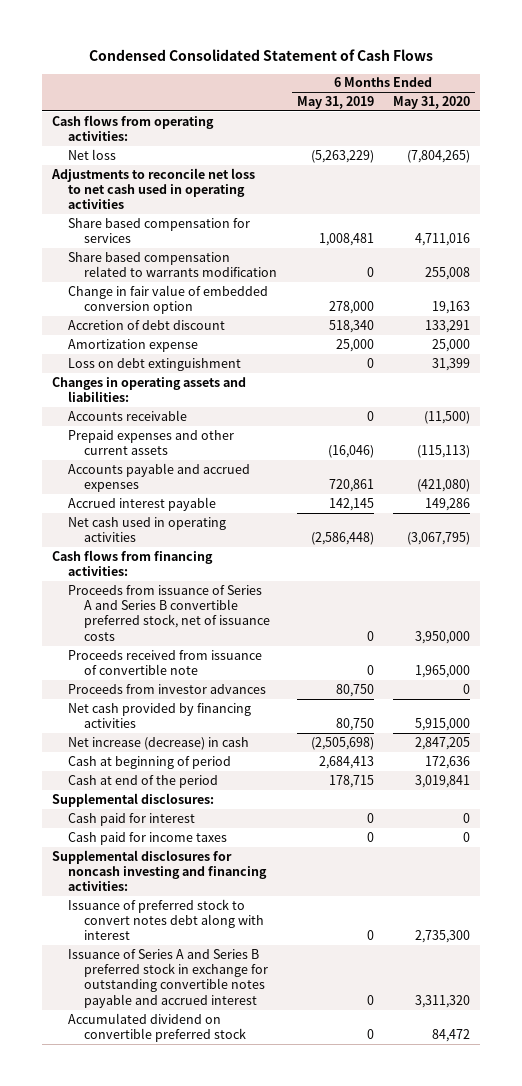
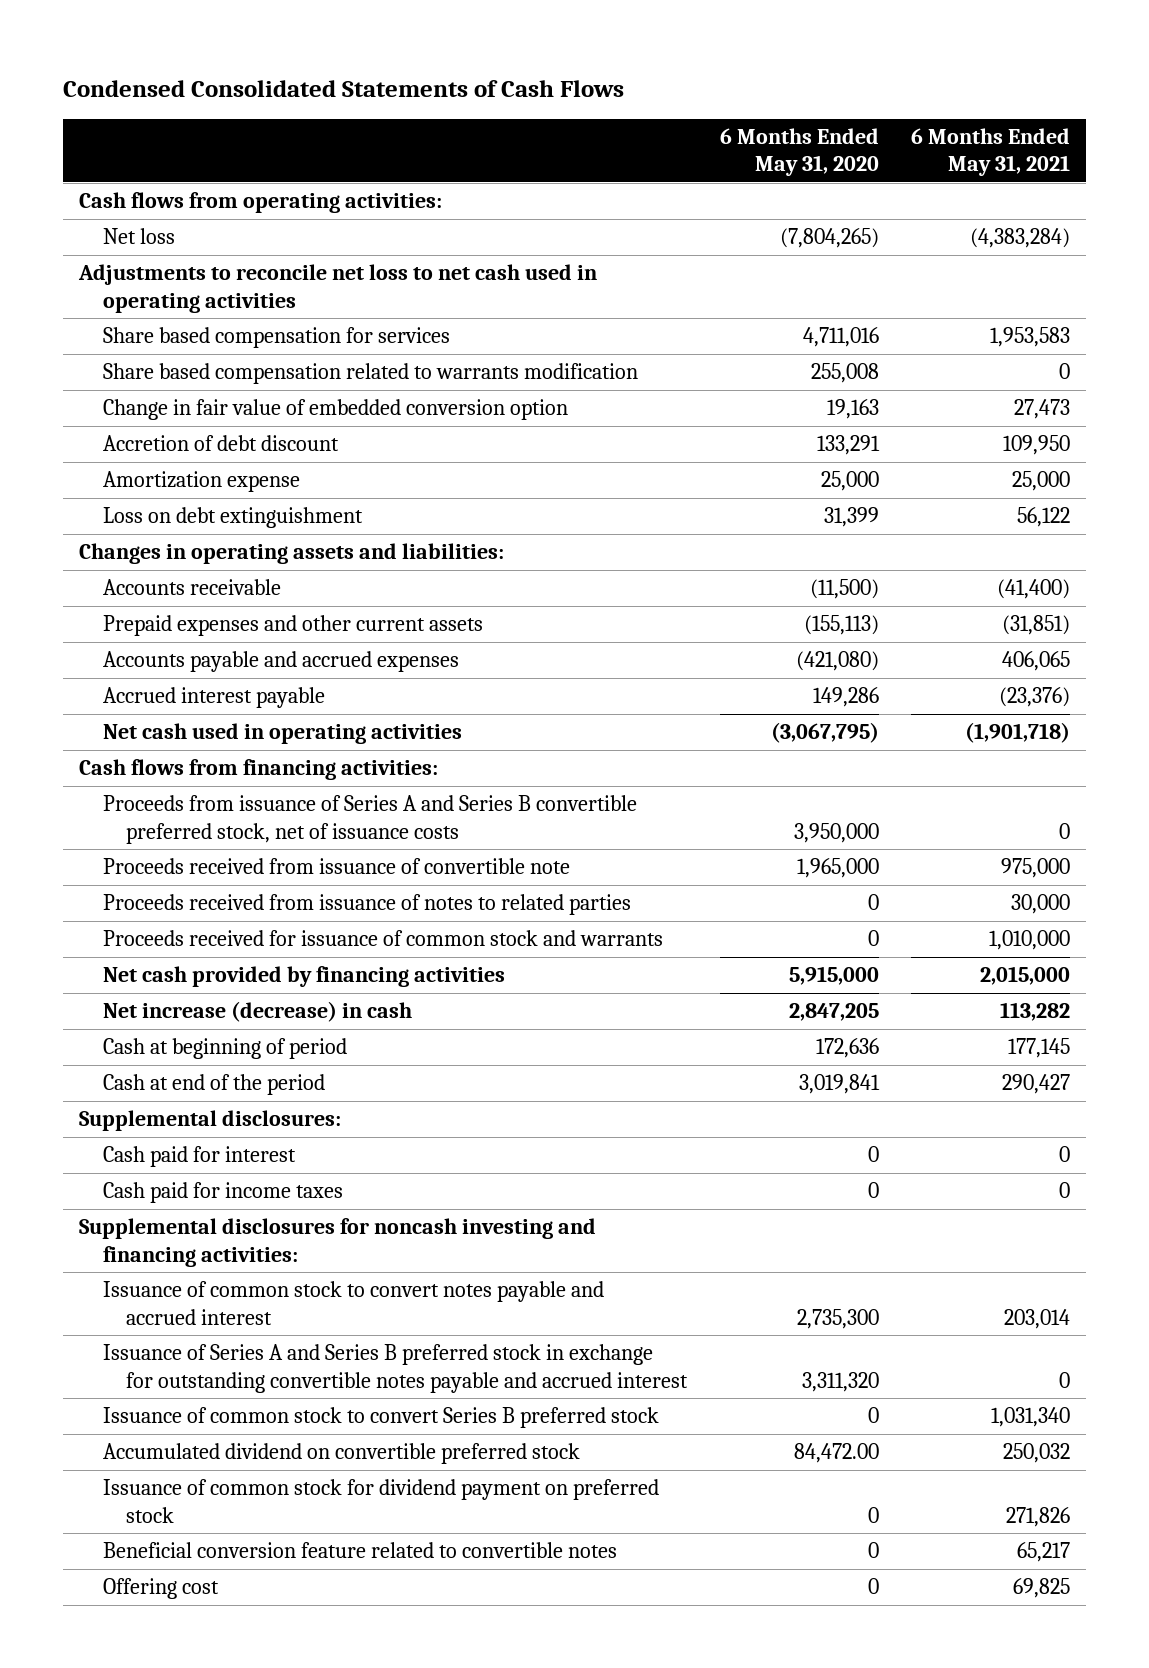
[88,49,433,62] Condensed Consolidated Statement of Cash Flows -> [62,79,624,97] Condensed Consolidated Statements of Cash Flows
[296,95,374,109] May 31, 2019 -> none
none -> [910,127,1070,177] 6 Months Ended May 31, 2021
[417,445,471,459] (115,113) -> [803,615,879,636] (155,113)
[67,683,266,694] Proceeds from investor advances -> none
none -> [102,894,631,916] Proceeds received from issuance of notes to related parties
none -> [102,930,663,947] Proceeds received for issuance of common stock and warrants
[67,898,265,941] Issuance of preferred stock to convert notes debt along with interest -> [102,1281,604,1325] Issuance of common stock to convert notes payable and accrued interest
none -> [102,1407,659,1429] Issuance of common stock to convert Series B preferred stock
[432,1029,471,1043] 84,472 -> [793,1443,879,1464] 84,472.00
none -> [102,1479,659,1523] Issuance of common stock for dividend payment on preferred stock
none -> [102,1542,617,1559] Beneficial conversion feature related to convertible notes
none -> [102,1578,219,1600] Offering cost

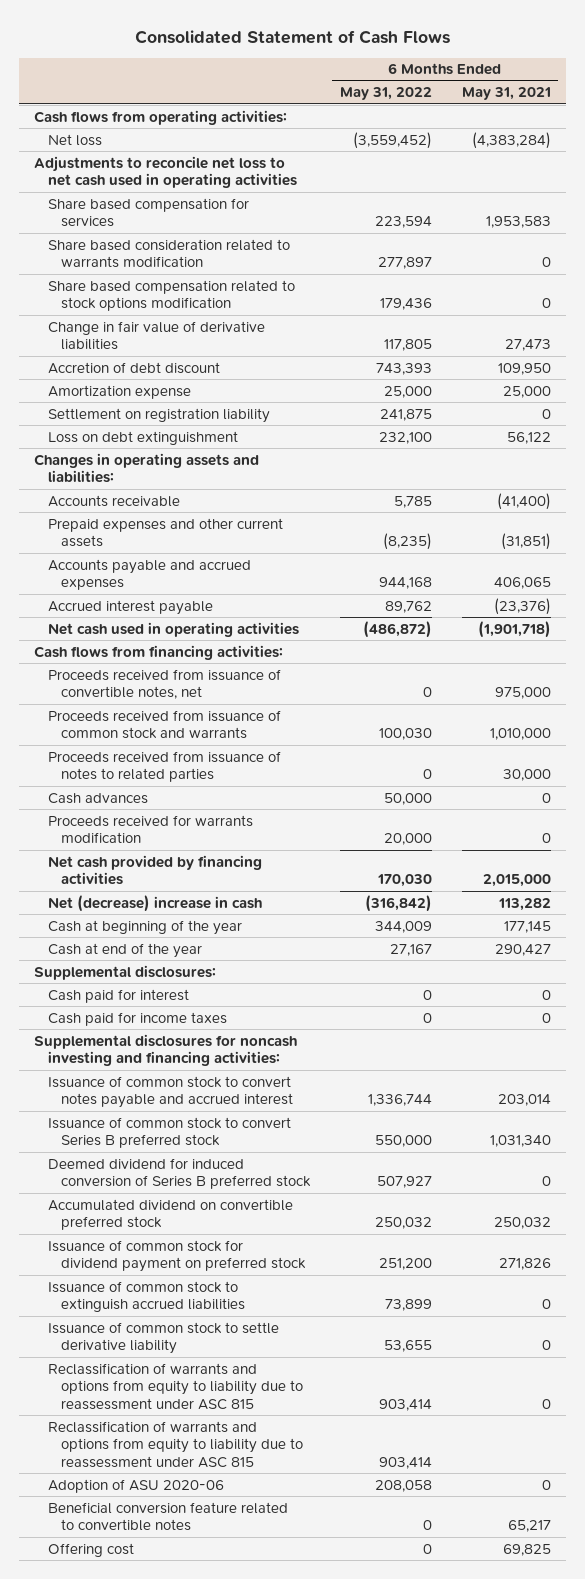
[62,79,624,97] Condensed Consolidated Statements of Cash Flows -> [134,29,450,44] Consolidated Statement of Cash Flows
[719,127,879,177] 6 Months Ended May 31, 2020 -> none
none -> [339,87,432,101] May 31, 2022
[102,363,638,385] Share based compensation related to warrants modification -> [47,238,290,269] Share based consideration related to warrants modification
none -> [47,279,295,312] Share based compensation related to stock options modification
[102,399,568,421] Change in fair value of embedded conversion option -> [47,320,265,351] Change in fair value of derivative liabilities
none -> [47,407,270,423] Settlement on registration liability
[102,795,637,844] Proceeds from issuance of Series A and Series B convertible preferred stock, net of issuance costs -> none
[102,858,570,875] Proceeds received from issuance of convertible note -> [47,668,281,700] Proceeds received from issuance of convertible notes, net
none -> [47,709,281,740] Proceeds received from issuance of common stock and warrants
[102,930,663,947] Proceeds received for issuance of common stock and warrants -> none
none -> [47,792,148,804] Cash advances
none -> [47,814,253,844] Proceeds received for warrants modification
[102,1001,412,1023] Net increase (decrease) in cash -> [47,894,262,912] Net (decrease) increase in cash
[102,1038,347,1060] Cash at beginning of period -> [47,919,242,935] Cash at beginning of the year
[102,1074,325,1096] Cash at end of the period -> [47,942,202,958] Cash at end of the year
[102,1344,689,1393] Issuance of Series A and Series B preferred stock in exchange for outstanding convertible notes payable and accrued interest -> none
none -> [47,1157,311,1190] Deemed dividend for induced conversion of Series B preferred stock
none -> [47,1280,245,1313] Issuance of common stock to extinguish accrued liabilities
none -> [47,1321,279,1355] Issuance of common stock to settle derivative liability
none -> [47,1362,303,1410] Reclassification of warrants and options from equity to liability due to reassessment under ASC 815
none -> [47,1420,303,1468] Reclassification of warrants and options from equity to liability due to reassessment under ASC 815
none -> [47,1478,224,1493] Adoption of ASU 2020-06

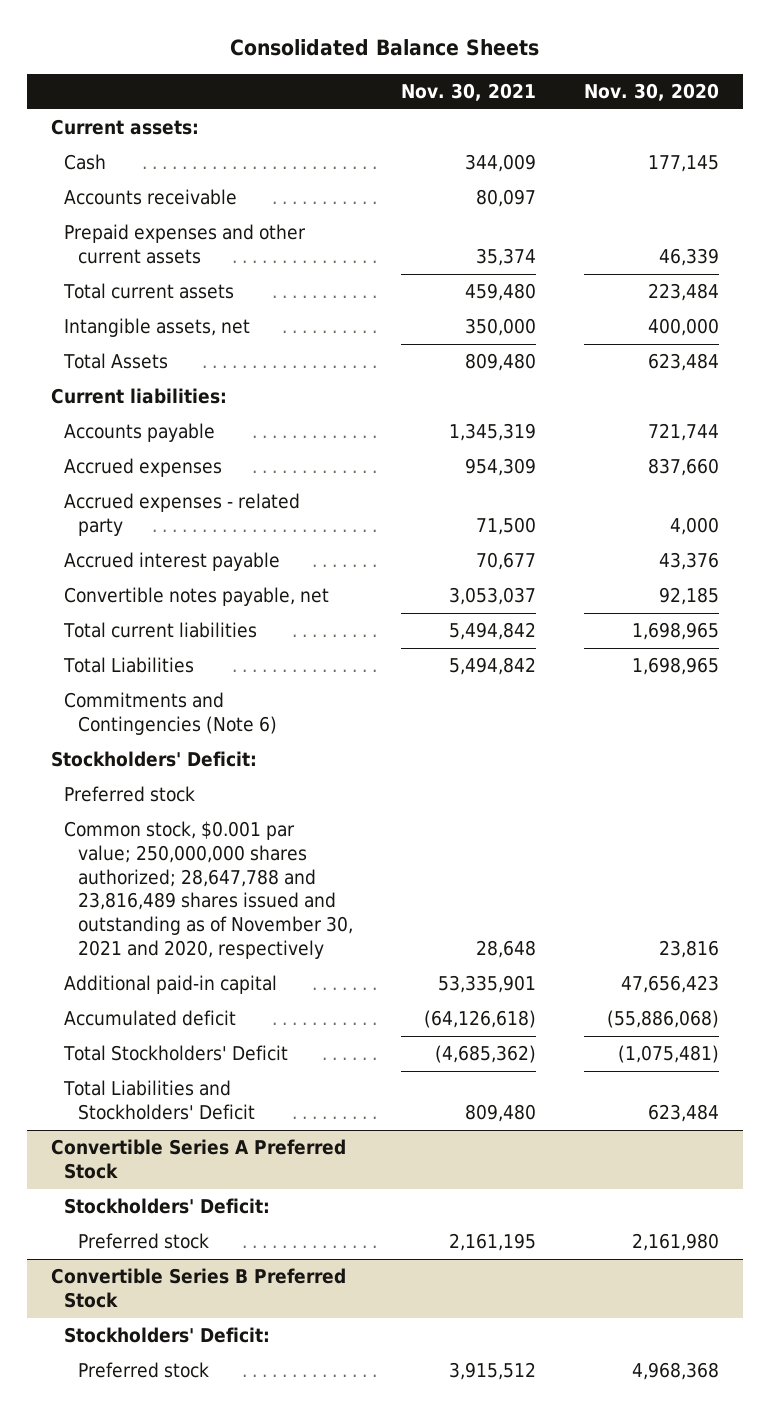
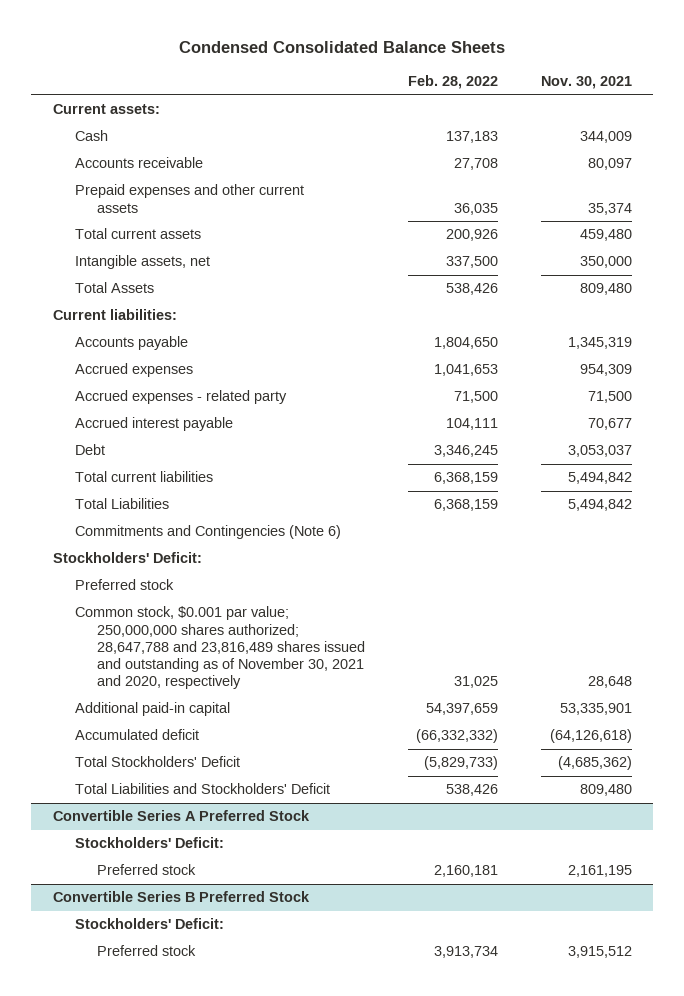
[229,39,539,57] Consolidated Balance Sheets -> [179,41,506,54] Condensed Consolidated Balance Sheets
[583,82,719,101] Nov. 30, 2020 -> none
none -> [408,75,499,90] Feb. 28, 2022
[64,587,330,607] Convertible notes payable, net -> [74,444,105,456] Debt

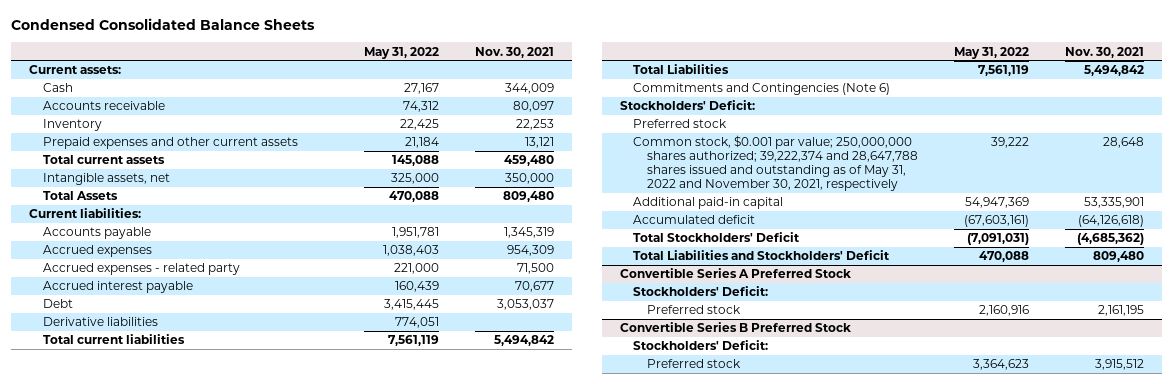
[408,75,499,90] Feb. 28, 2022 -> none
none -> [363,46,439,59] May 31, 2022
none -> [43,119,103,132] Inventory
[587,202,632,215] 35,374 -> [524,137,554,149] 13,121
none -> [43,317,159,327] Derivative liabilities
[74,606,366,690] Common stock, $0.001 par value; 250,000,000 shares authorized; 28,647,788 and 23,816,489 shares issued and outstanding as of November 30, 2021 and 2020, respectively -> [633,135,919,192] Common stock, $0.001 par value; 250,000,000 shares authorized; 39,222,374 and 28,647,788 shares issued and outstanding as of May 31, 2022 and November 30, 2021, respectively

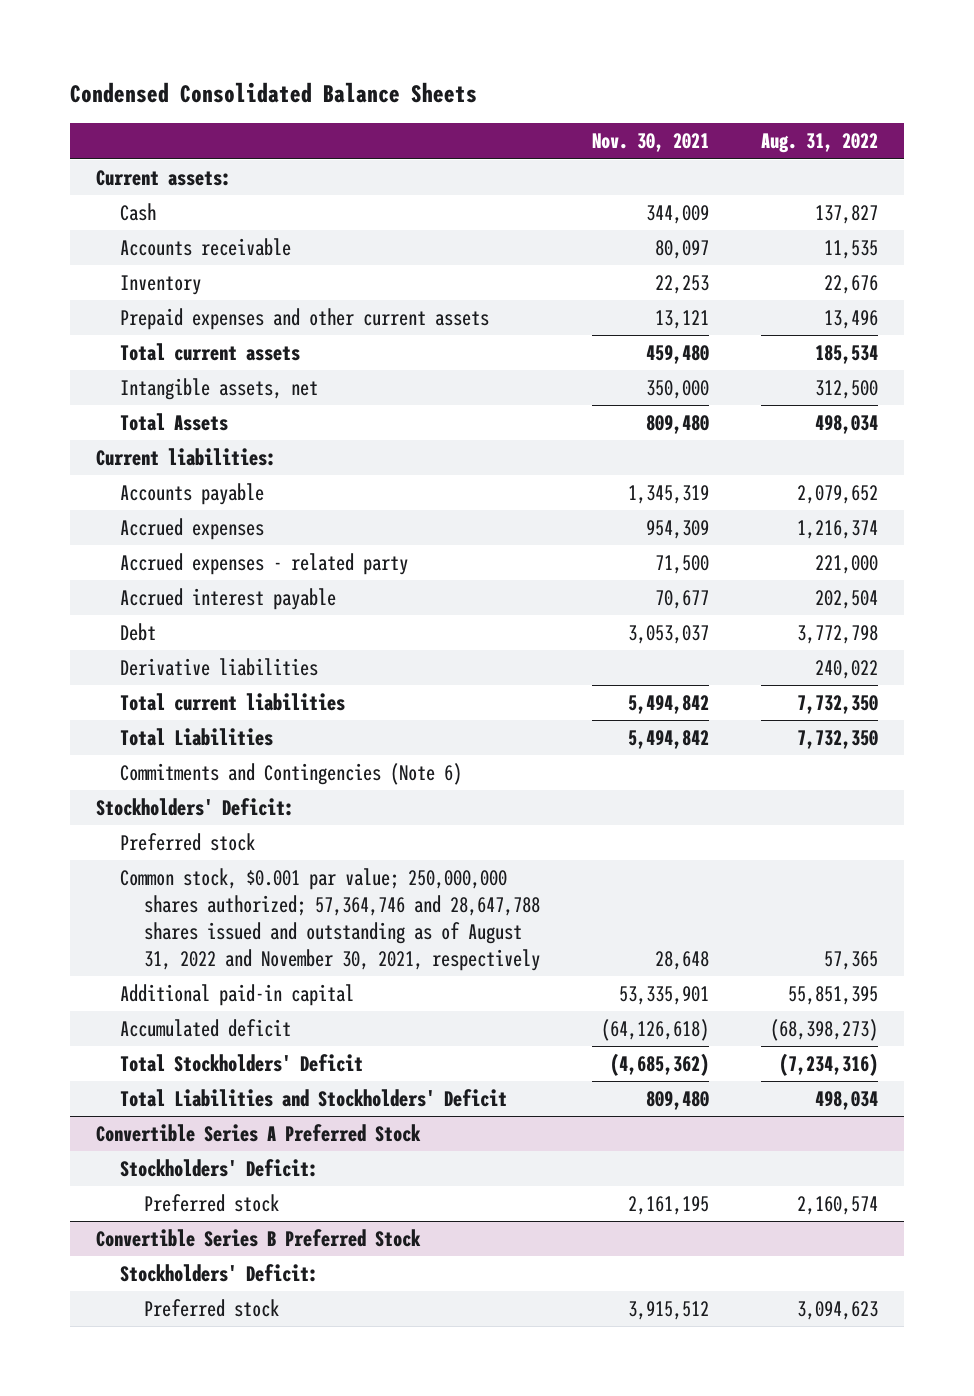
[363,46,439,59] May 31, 2022 -> none
none -> [760,133,878,154] Aug. 31, 2022
[633,135,919,192] Common stock, $0.001 par value; 250,000,000 shares authorized; 39,222,374 and 28,647,788 shares issued and outstanding as of May 31, 2022 and November 30, 2021, respectively -> [119,868,540,972] Common stock, $0.001 par value; 250,000,000 shares authorized; 57,364,746 and 28,647,788 shares issued and outstanding as of August 31, 2022 and November 30, 2021, respectively

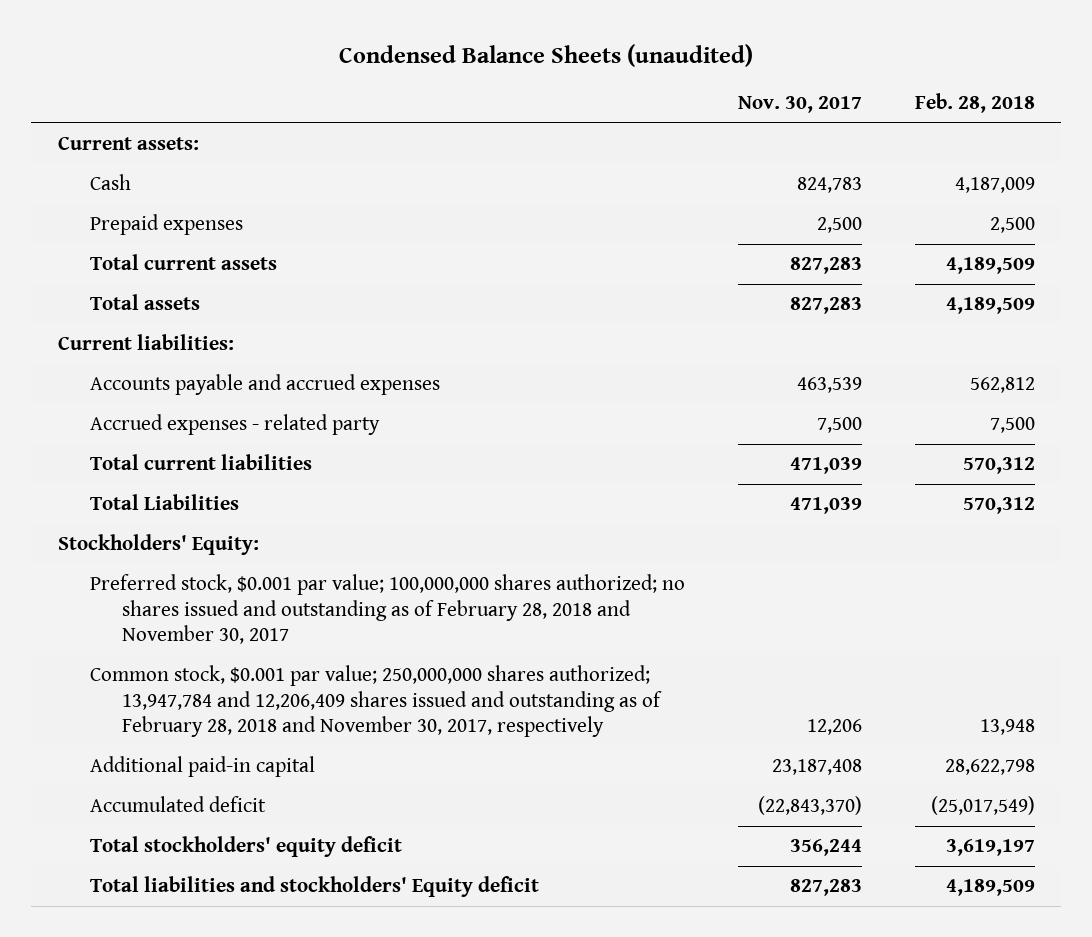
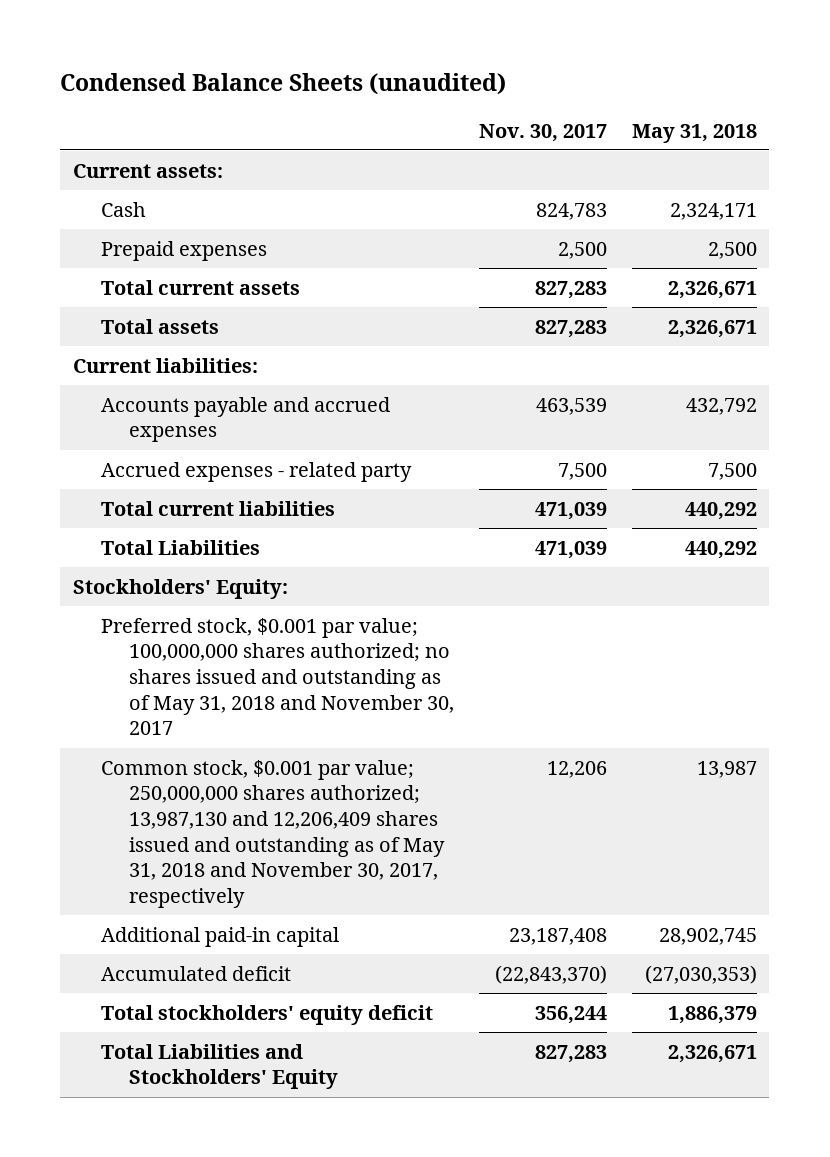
[914,93,1035,114] Feb. 28, 2018 -> none
none -> [631,123,757,143] May 31, 2018
[89,574,685,645] Preferred stock, $0.001 par value; 100,000,000 shares authorized; no shares issued and outstanding as of February 28, 2018 and November 30, 2017 -> [100,617,454,736] Preferred stock, $0.001 par value; 100,000,000 shares authorized; no shares issued and outstanding as of May 31, 2018 and November 30, 2017
[89,665,662,738] Common stock, $0.001 par value; 250,000,000 shares authorized; 13,947,784 and 12,206,409 shares issued and outstanding as of February 28, 2018 and November 30, 2017, respectively -> [100,759,445,908] Common stock, $0.001 par value; 250,000,000 shares authorized; 13,987,130 and 12,206,409 shares issued and outstanding as of May 31, 2018 and November 30, 2017, respectively
[89,876,539,898] Total liabilities and stockholders' Equity deficit -> [100,1043,338,1090] Total Liabilities and Stockholders' Equity

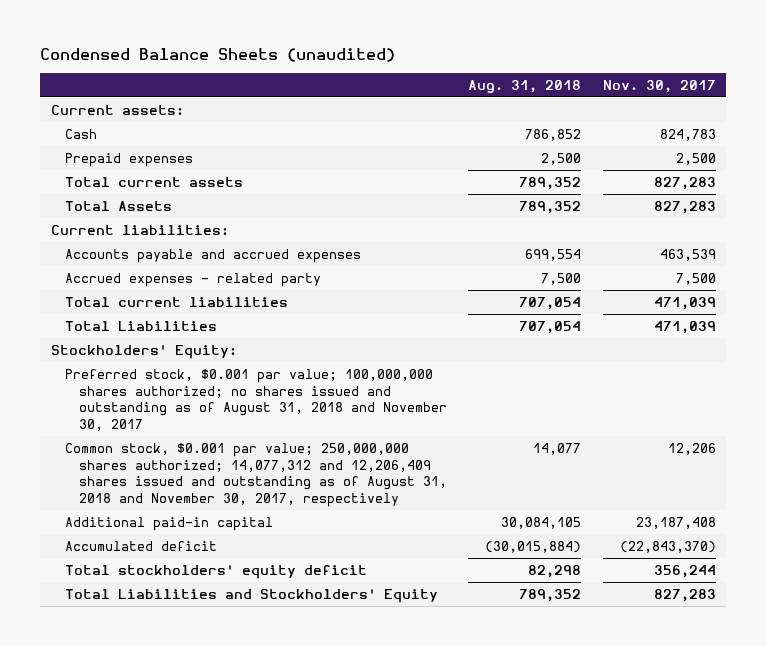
[631,123,757,143] May 31, 2018 -> none
none -> [468,79,582,93] Aug. 31, 2018
[100,318,219,334] Total assets -> [64,200,172,211] Total Assets
[100,617,454,736] Preferred stock, $0.001 par value; 100,000,000 shares authorized; no shares issued and outstanding as of May 31, 2018 and November 30, 2017 -> [64,368,447,432] Preferred stock, $0.001 par value; 100,000,000 shares authorized; no shares issued and outstanding as of August 31, 2018 and November 30, 2017
[100,759,445,908] Common stock, $0.001 par value; 250,000,000 shares authorized; 13,987,130 and 12,206,409 shares issued and outstanding as of May 31, 2018 and November 30, 2017, respectively -> [64,442,447,508] Common stock, $0.001 par value; 250,000,000 shares authorized; 14,077,312 and 12,206,409 shares issued and outstanding as of August 31, 2018 and November 30, 2017, respectively

